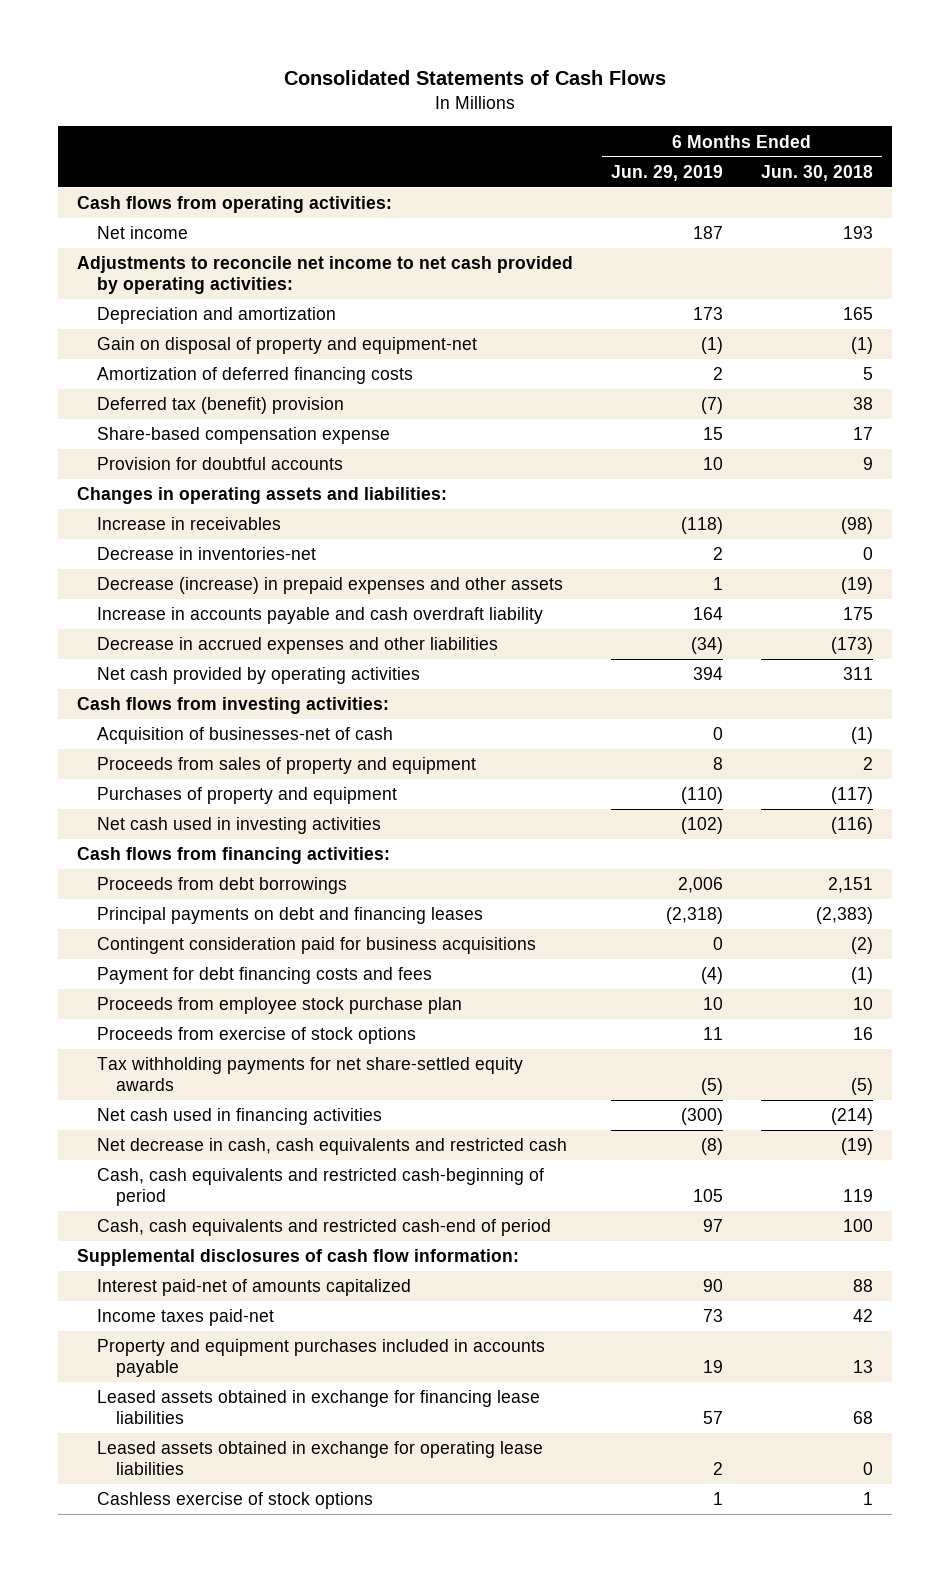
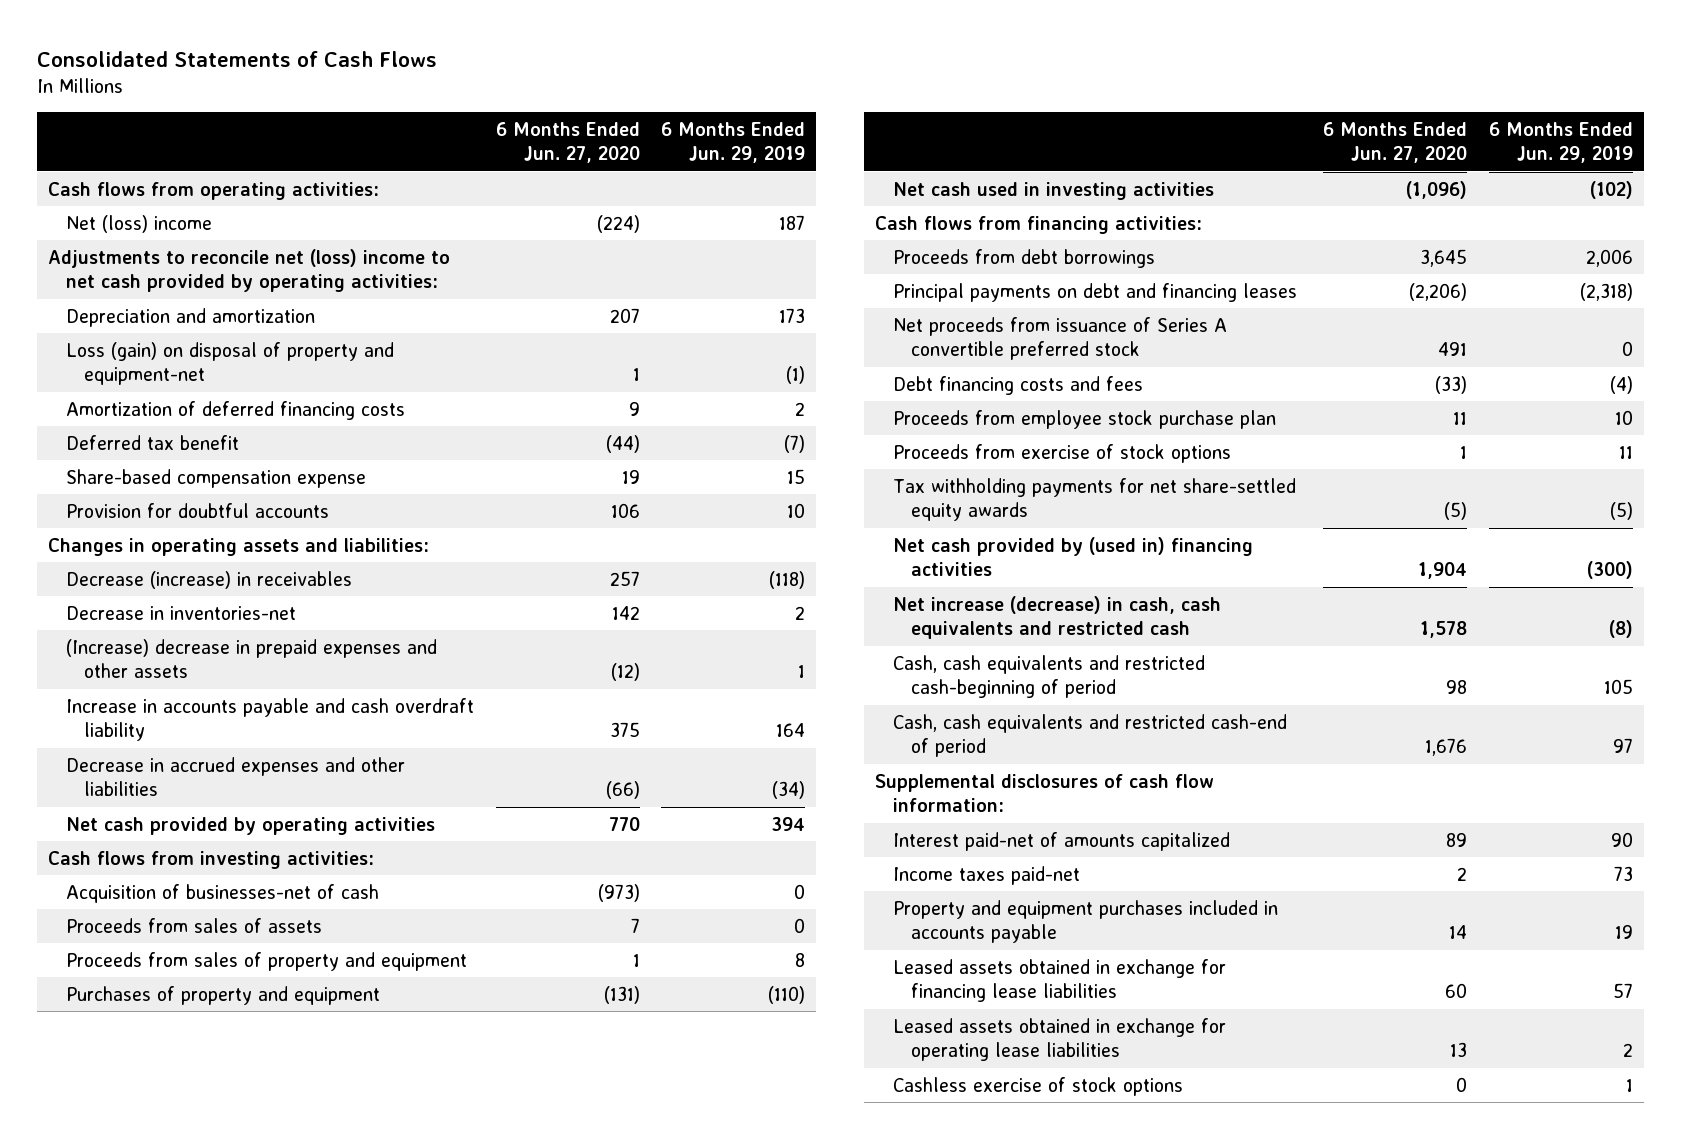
[760,164,873,181] Jun. 30, 2018 -> none
none -> [495,121,640,164] 6 Months Ended Jun. 27, 2020
[96,226,188,240] Net income -> [65,214,212,233] Net (loss) income
[77,256,574,295] Adjustments to reconcile net income to net cash provided by operating activities: -> [47,248,450,293] Adjustments to reconcile net (loss) income to net cash provided by operating activities:
[96,337,477,355] Gain on disposal of property and equipment-net -> [65,341,394,386] Loss (gain) on disposal of property and equipment-net
[96,397,344,415] Deferred tax (benefit) provision -> [65,434,239,450] Deferred tax benefit
[96,517,281,531] Increase in receivables -> [65,570,352,589] Decrease (increase) in receivables
[96,577,563,595] Decrease (increase) in prepaid expenses and other assets -> [65,638,437,679] (Increase) decrease in prepaid expenses and other assets
none -> [65,917,322,933] Proceeds from sales of assets
[96,937,536,955] Contingent consideration paid for business acquisitions -> none
none -> [893,316,1228,361] Net proceeds from issuance of Series A convertible preferred stock
[96,967,432,985] Payment for debt financing costs and fees -> [893,375,1144,395] Debt financing costs and fees
[96,1108,382,1126] Net cash used in financing activities -> [893,536,1254,577] Net cash provided by (used in) financing activities
[96,1138,567,1156] Net decrease in cash, cash equivalents and restricted cash -> [893,595,1222,640] Net increase (decrease) in cash, cash equivalents and restricted cash

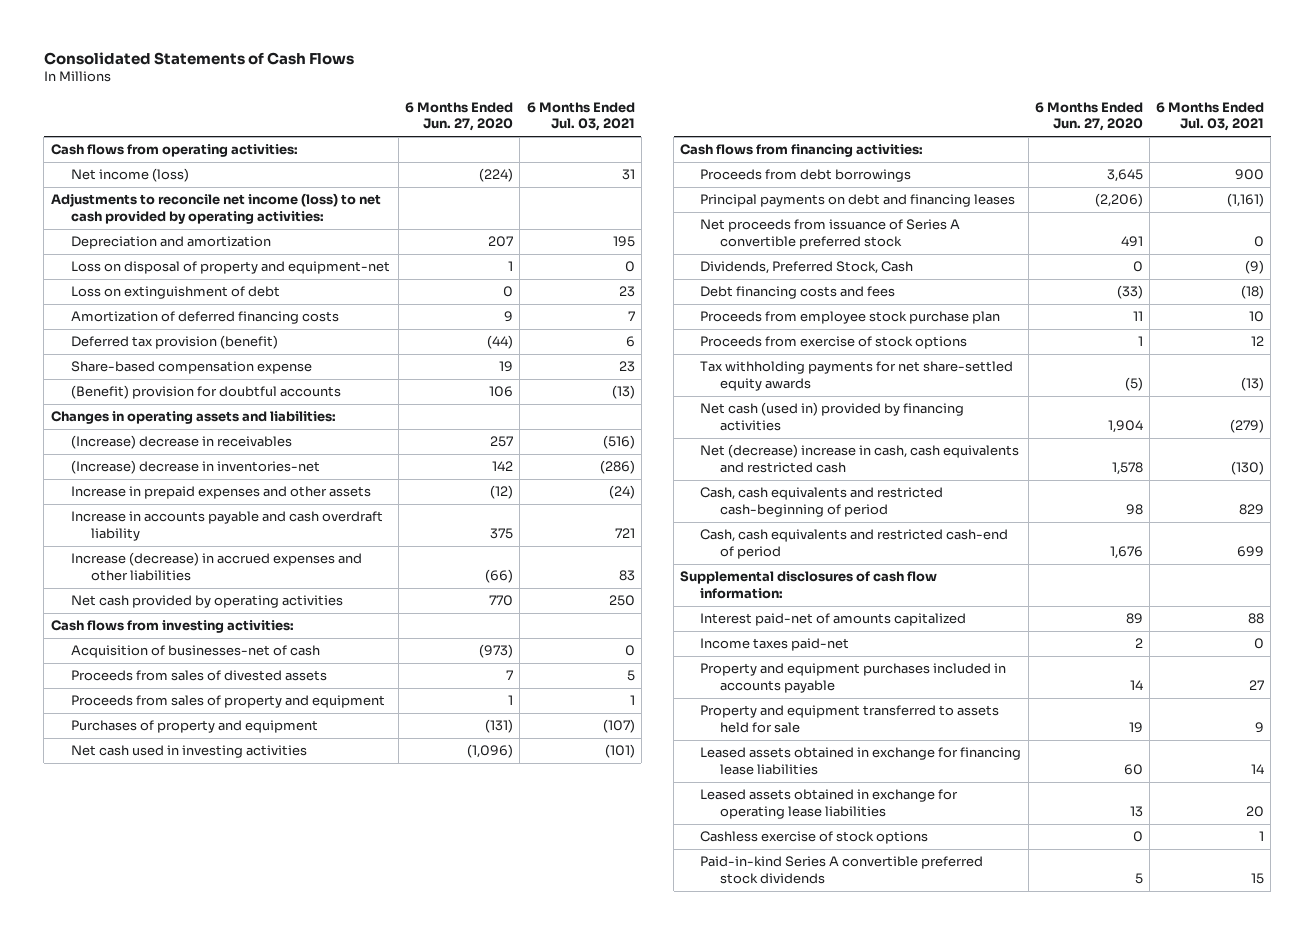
[661,121,806,164] 6 Months Ended Jun. 29, 2019 -> none
none -> [526,101,635,132] 6 Months Ended Jul. 03, 2021
[65,214,212,233] Net (loss) income -> [70,168,189,183] Net income (loss)
[47,248,450,293] Adjustments to reconcile net (loss) income to net cash provided by operating activities: -> [50,193,381,224] Adjustments to reconcile net income (loss) to net cash provided by operating activities:
[65,341,394,386] Loss (gain) on disposal of property and equipment-net -> [70,261,390,275] Loss on disposal of property and equipment-net
none -> [70,286,280,300] Loss on extinguishment of debt
[65,434,239,450] Deferred tax benefit -> [70,335,278,350] Deferred tax provision (benefit)
[65,502,329,518] Provision for doubtful accounts -> [70,385,341,400] (Benefit) provision for doubtful accounts
[65,570,352,589] Decrease (increase) in receivables -> [70,435,292,450] (Increase) decrease in receivables
[65,605,296,620] Decrease in inventories-net -> [70,460,320,475] (Increase) decrease in inventories-net
[65,638,437,679] (Increase) decrease in prepaid expenses and other assets -> [70,486,371,500] Increase in prepaid expenses and other assets
[65,756,405,797] Decrease in accrued expenses and other liabilities -> [70,552,362,581] Increase (decrease) in accrued expenses and other liabilities
[65,917,322,933] Proceeds from sales of assets -> [70,670,327,682] Proceeds from sales of divested assets
none -> [700,261,914,275] Dividends, Preferred Stock, Cash
[893,536,1254,577] Net cash provided by (used in) financing activities -> [700,402,965,431] Net cash (used in) provided by financing activities
[893,595,1222,640] Net increase (decrease) in cash, cash equivalents and restricted cash -> [700,444,1020,473] Net (decrease) increase in cash, cash equivalents and restricted cash
none -> [700,705,1000,733] Property and equipment transferred to assets held for sale
none -> [700,856,984,884] Paid-in-kind Series A convertible preferred stock dividends

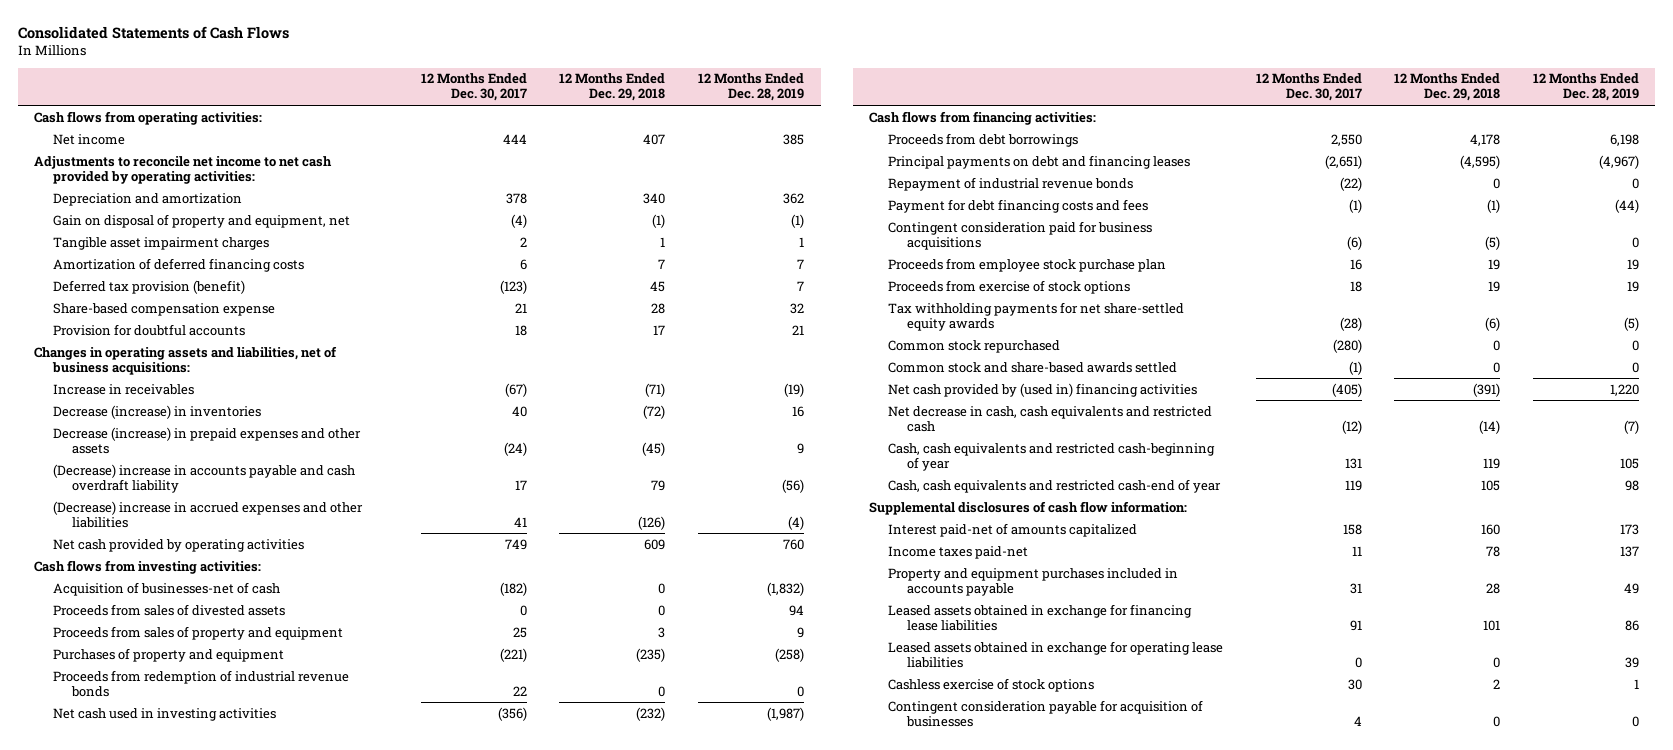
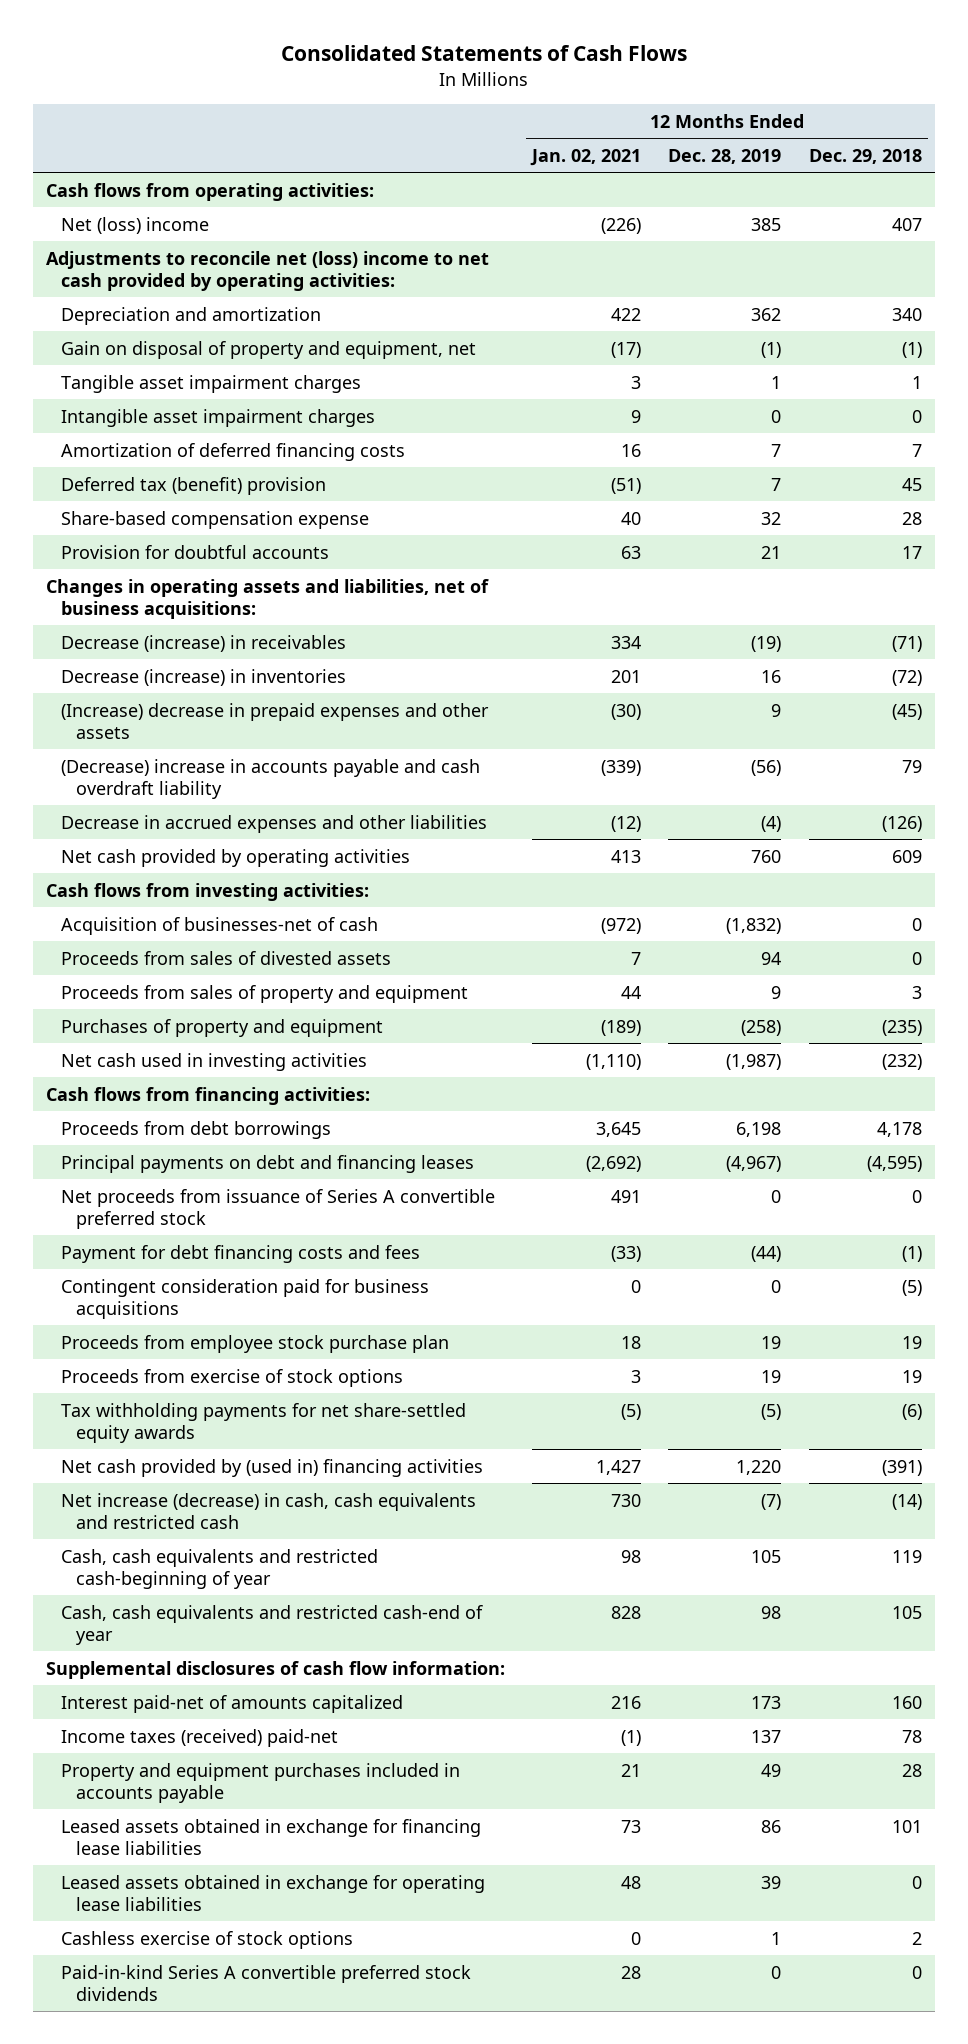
[420,73,527,102] 12 Months Ended Dec. 30, 2017 -> none
none -> [530,148,642,166] Jan. 02, 2021
[53,133,126,145] Net income -> [61,216,210,234] Net (loss) income
[34,155,333,184] Adjustments to reconcile net income to net cash provided by operating activities: -> [46,250,490,291] Adjustments to reconcile net (loss) income to net cash provided by operating activities:
none -> [61,408,376,427] Intangible asset impairment charges
[53,279,246,294] Deferred tax provision (benefit) -> [61,476,327,495] Deferred tax (benefit) provision
[53,383,195,395] Increase in receivables -> [61,634,347,652] Decrease (increase) in receivables
[53,426,362,454] Decrease (increase) in prepaid expenses and other assets -> [61,702,490,739] (Increase) decrease in prepaid expenses and other assets
[53,500,364,528] (Decrease) increase in accrued expenses and other liabilities -> [61,814,488,833] Decrease in accrued expenses and other liabilities
[53,669,350,697] Proceeds from redemption of industrial revenue bonds -> none
[887,176,1133,191] Repayment of industrial revenue bonds -> none
none -> [61,1188,496,1229] Net proceeds from issuance of Series A convertible preferred stock
[887,339,1060,353] Common stock repurchased -> none
[887,361,1177,373] Common stock and share-based awards settled -> none
[887,405,1212,432] Net decrease in cash, cash equivalents and restricted cash -> [61,1492,477,1529] Net increase (decrease) in cash, cash equivalents and restricted cash
[887,545,1028,559] Income taxes paid-net -> [61,1728,339,1747] Income taxes (received) paid-net
[887,699,1203,727] Contingent consideration payable for acquisition of businesses -> none
none -> [61,1964,472,2001] Paid-in-kind Series A convertible preferred stock dividends

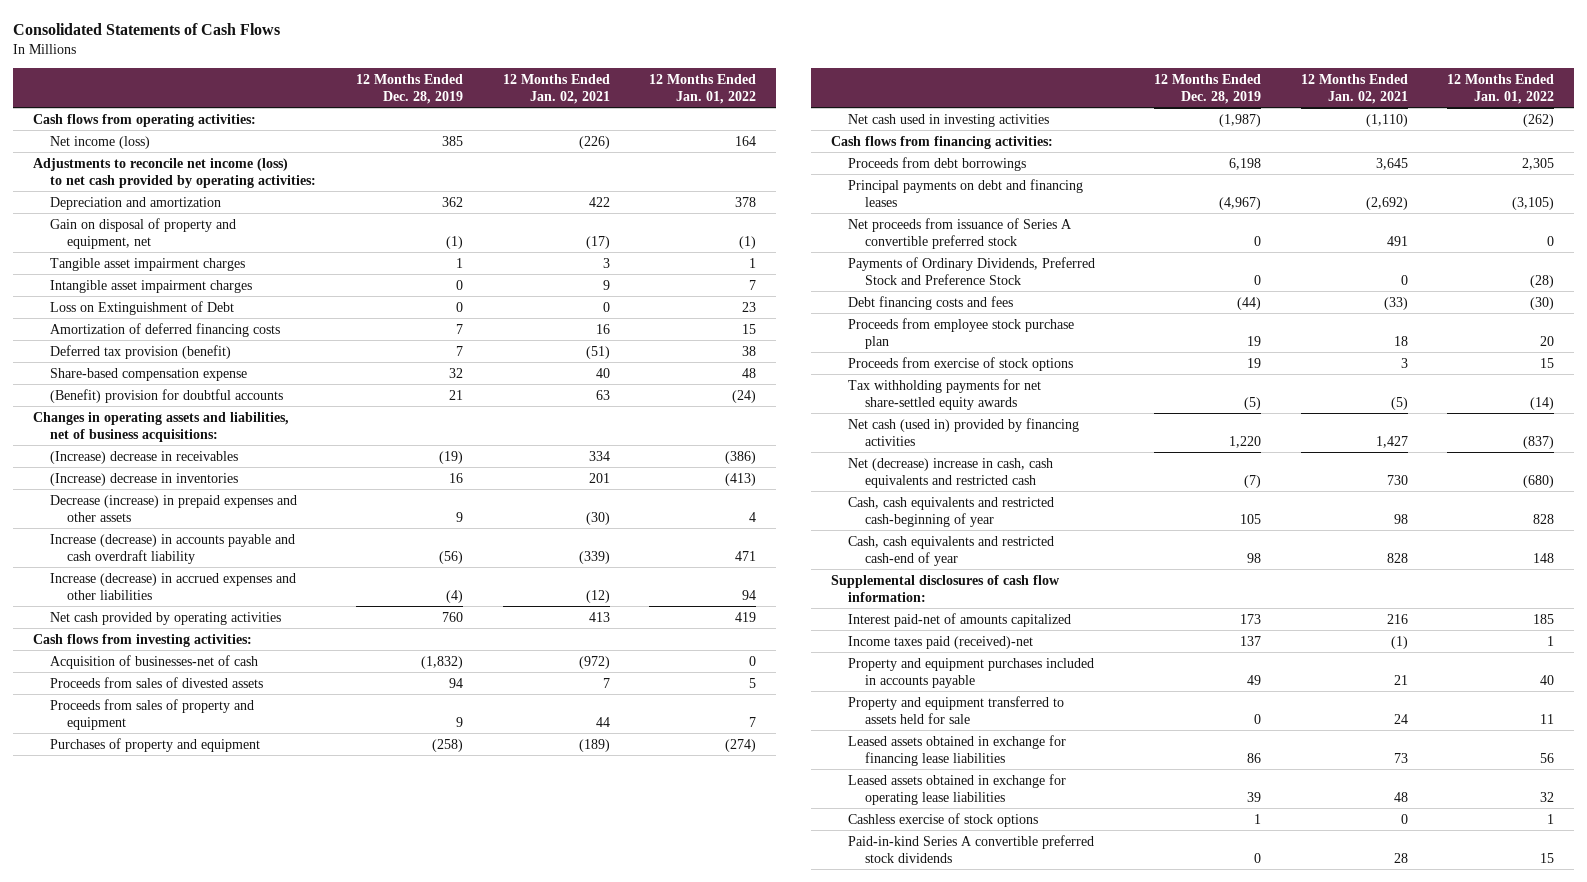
[808,148,922,164] Dec. 29, 2018 -> none
none -> [649,73,757,104] 12 Months Ended Jan. 01, 2022
[61,216,210,234] Net (loss) income -> [50,135,151,149] Net income (loss)
[46,250,490,291] Adjustments to reconcile net (loss) income to net cash provided by operating activities: -> [32,157,317,188] Adjustments to reconcile net income (loss) to net cash provided by operating activities:
none -> [50,300,235,315] Loss on Extinguishment of Debt
[61,476,327,495] Deferred tax (benefit) provision -> [50,344,232,359] Deferred tax provision (benefit)
[61,544,330,559] Provision for doubtful accounts -> [50,388,284,403] (Benefit) provision for doubtful accounts
[61,634,347,652] Decrease (increase) in receivables -> [50,450,239,464] (Increase) decrease in receivables
[61,668,347,686] Decrease (increase) in inventories -> [50,472,239,486] (Increase) decrease in inventories
[61,702,490,739] (Increase) decrease in prepaid expenses and other assets -> [50,494,298,522] Decrease (increase) in prepaid expenses and other assets
[61,758,481,799] (Decrease) increase in accounts payable and cash overdraft liability -> [50,533,296,564] Increase (decrease) in accounts payable and cash overdraft liability
[61,814,488,833] Decrease in accrued expenses and other liabilities -> [50,572,297,600] Increase (decrease) in accrued expenses and other liabilities
[61,1278,430,1319] Contingent consideration paid for business acquisitions -> none
none -> [848,256,1096,285] Payments of Ordinary Dividends, Preferred Stock and Preference Stock
[61,1244,421,1263] Payment for debt financing costs and fees -> [848,295,1014,310] Debt financing costs and fees
[61,1458,484,1477] Net cash provided by (used in) financing activities -> [848,417,1080,446] Net cash (used in) provided by financing activities
[61,1492,477,1529] Net increase (decrease) in cash, cash equivalents and restricted cash -> [848,457,1054,488] Net (decrease) increase in cash, cash equivalents and restricted cash
[61,1728,339,1747] Income taxes (received) paid-net -> [848,635,1034,649] Income taxes paid (received)-net
none -> [848,695,1065,724] Property and equipment transferred to assets held for sale

